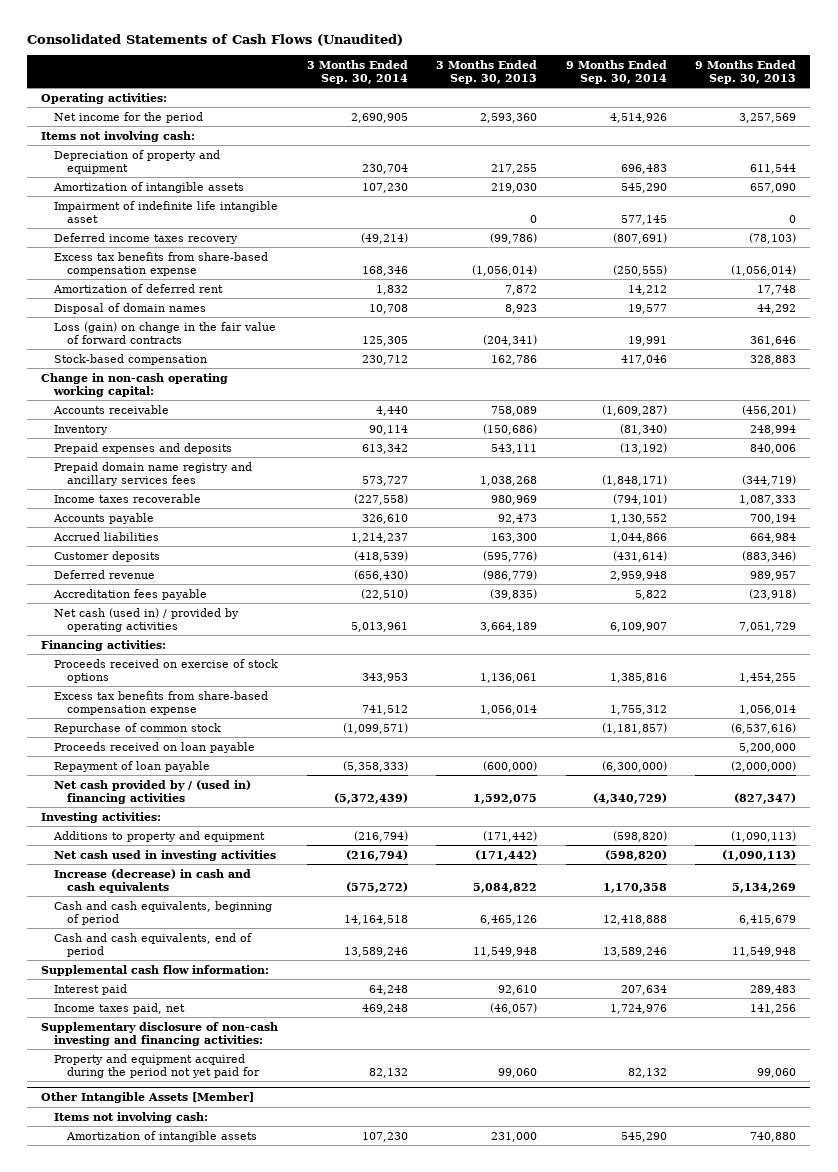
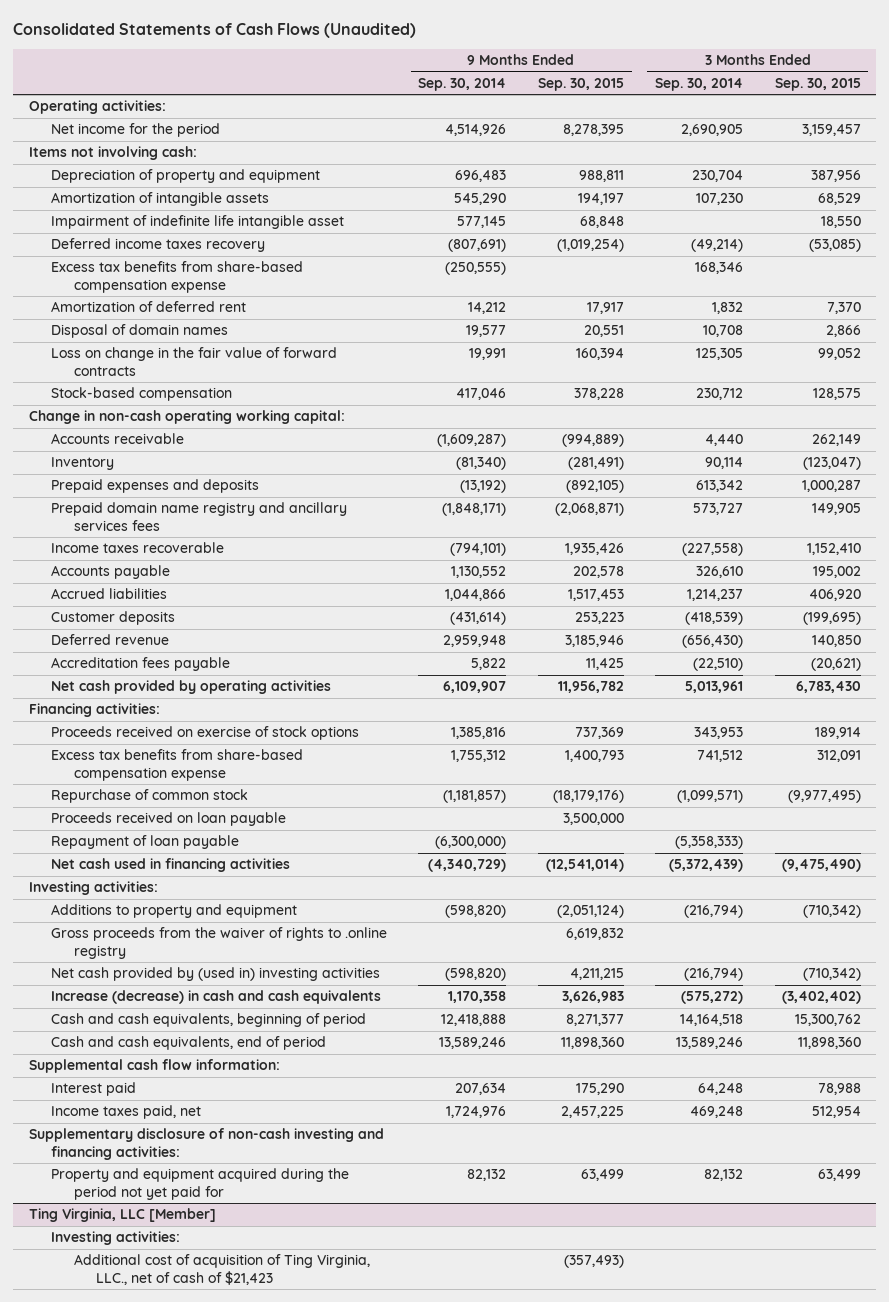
[436,59,538,84] 3 Months Ended Sep. 30, 2013 -> none
[695,59,797,84] 9 Months Ended Sep. 30, 2013 -> none
none -> [537,77,624,91] Sep. 30, 2015
none -> [774,77,861,91] Sep. 30, 2015
[54,321,277,344] Loss (gain) on change in the fair value of forward contracts -> [51,347,338,376] Loss on change in the fair value of forward contracts
[54,607,240,632] Net cash (used in) / provided by operating activities -> [51,680,332,695] Net cash provided by operating activities
[54,779,252,804] Net cash provided by / (used in) financing activities -> [51,858,291,873] Net cash used in financing activities
none -> [51,927,388,959] Gross proceeds from the waiver of rights to .online registry
[54,849,277,861] Net cash used in investing activities -> [51,967,381,982] Net cash provided by (used in) investing activities
[41,1092,255,1104] Other Intangible Assets [Member] -> none
[54,1111,209,1123] Items not involving cash: -> none
[65,1130,257,1142] Amortization of intangible assets -> none
none -> [28,1208,216,1223] Ting Virginia, LLC [Member]
none -> [51,1231,181,1246] Investing activities:
none -> [73,1254,370,1285] Additional cost of acquisition of Ting Virginia, LLC., net of cash of $21,423

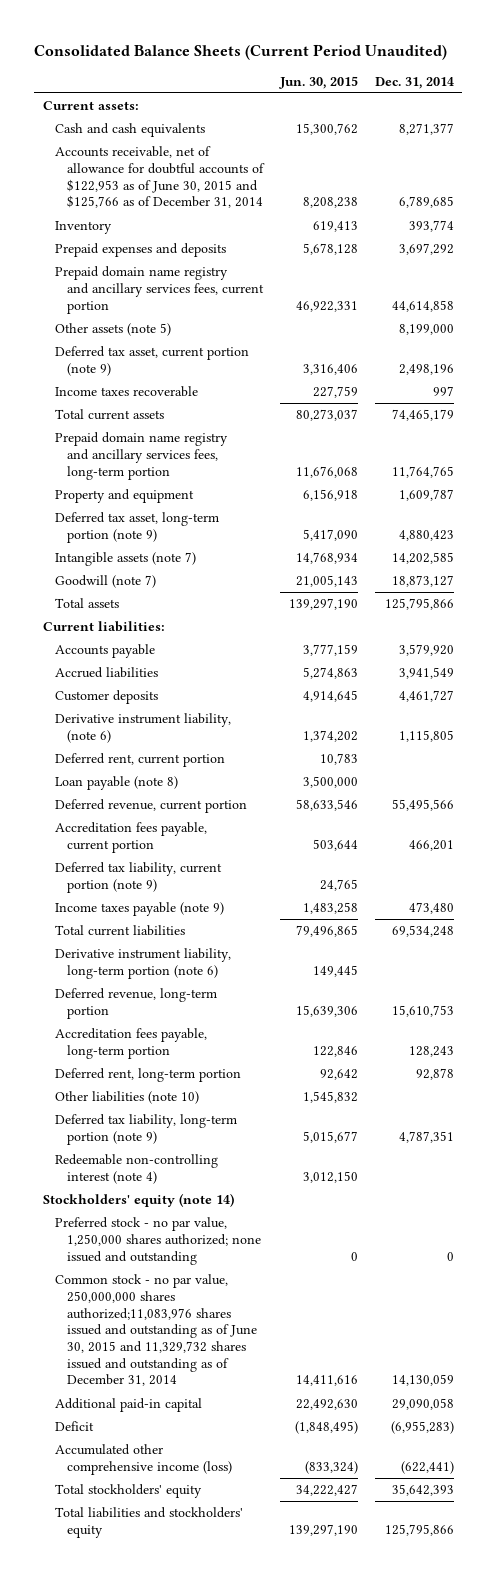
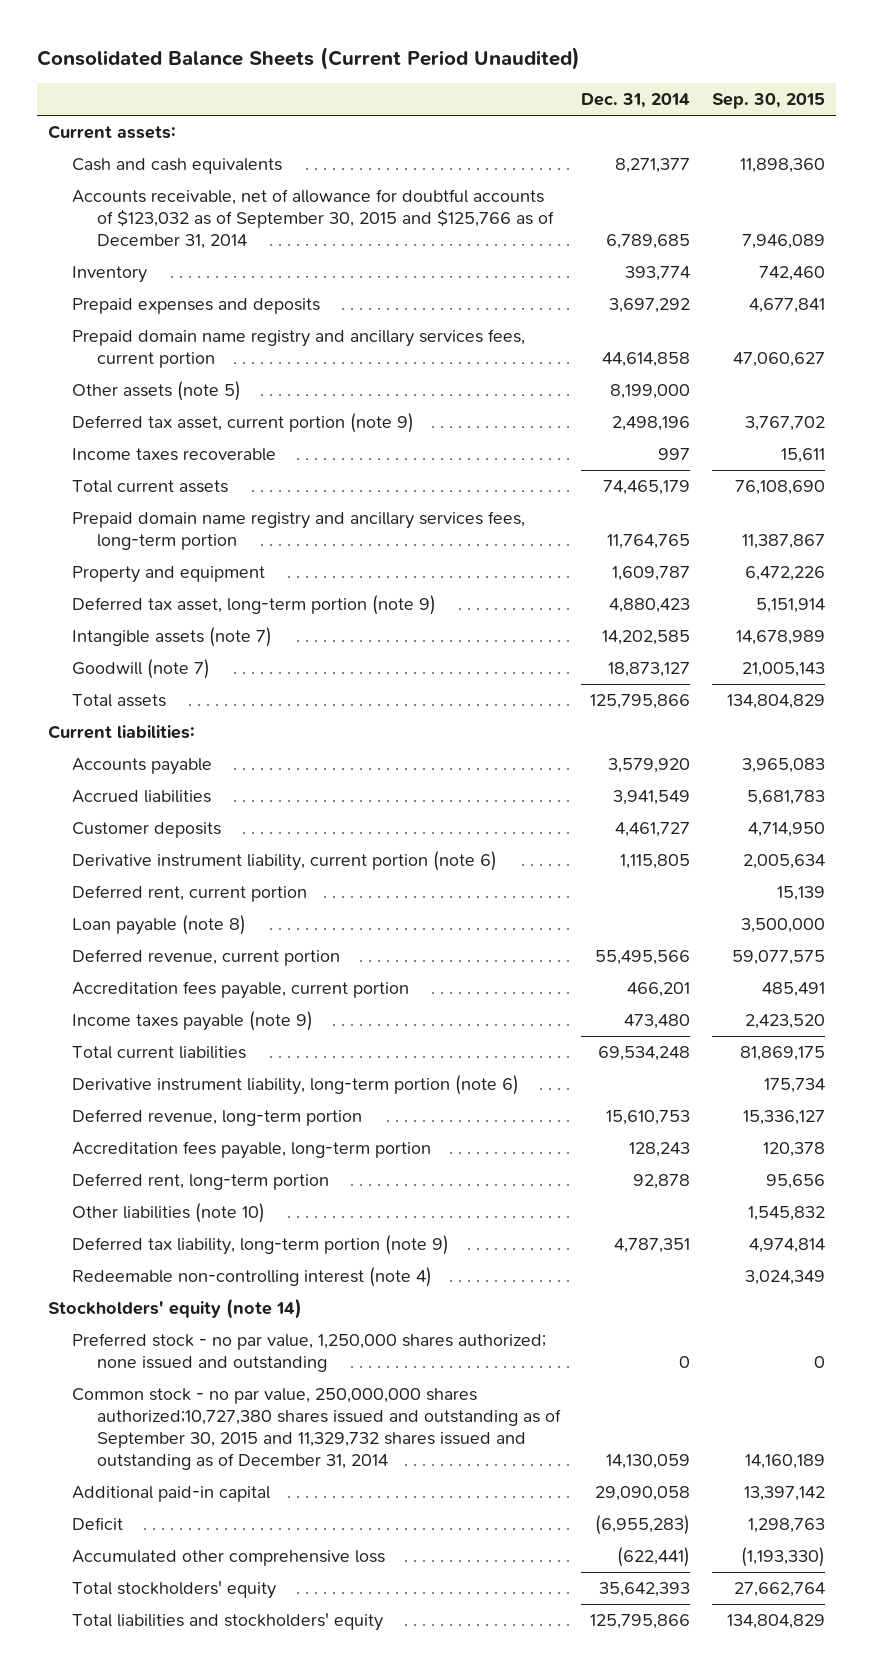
[279,75,359,89] Jun. 30, 2015 -> none
none -> [711,93,825,110] Sep. 30, 2015
[54,146,266,209] Accounts receivable, net of allowance for doubtful accounts of $122,953 as of June 30, 2015 and $125,766 as of December 31, 2014 -> [72,189,554,249] Accounts receivable, net of allowance for doubtful accounts of $123,032 as of September 30, 2015 and $125,766 as of December 31, 2014
[54,713,231,743] Derivative instrument liability, (note 6) -> [72,851,498,872] Derivative instrument liability, current portion (note 6)
[54,862,222,893] Deferred tax liability, current portion (note 9) -> none
[54,1274,258,1387] Common stock - no par value, 250,000,000 shares authorized;11,083,976 shares issued and outstanding as of June 30, 2015 and 11,329,732 shares issued and outstanding as of December 31, 2014 -> [72,1388,561,1470] Common stock - no par value, 250,000,000 shares authorized;10,727,380 shares issued and outstanding as of September 30, 2015 and 11,329,732 shares issued and outstanding as of December 31, 2014
[54,1444,233,1475] Accumulated other comprehensive income (loss) -> [72,1550,386,1567] Accumulated other comprehensive loss

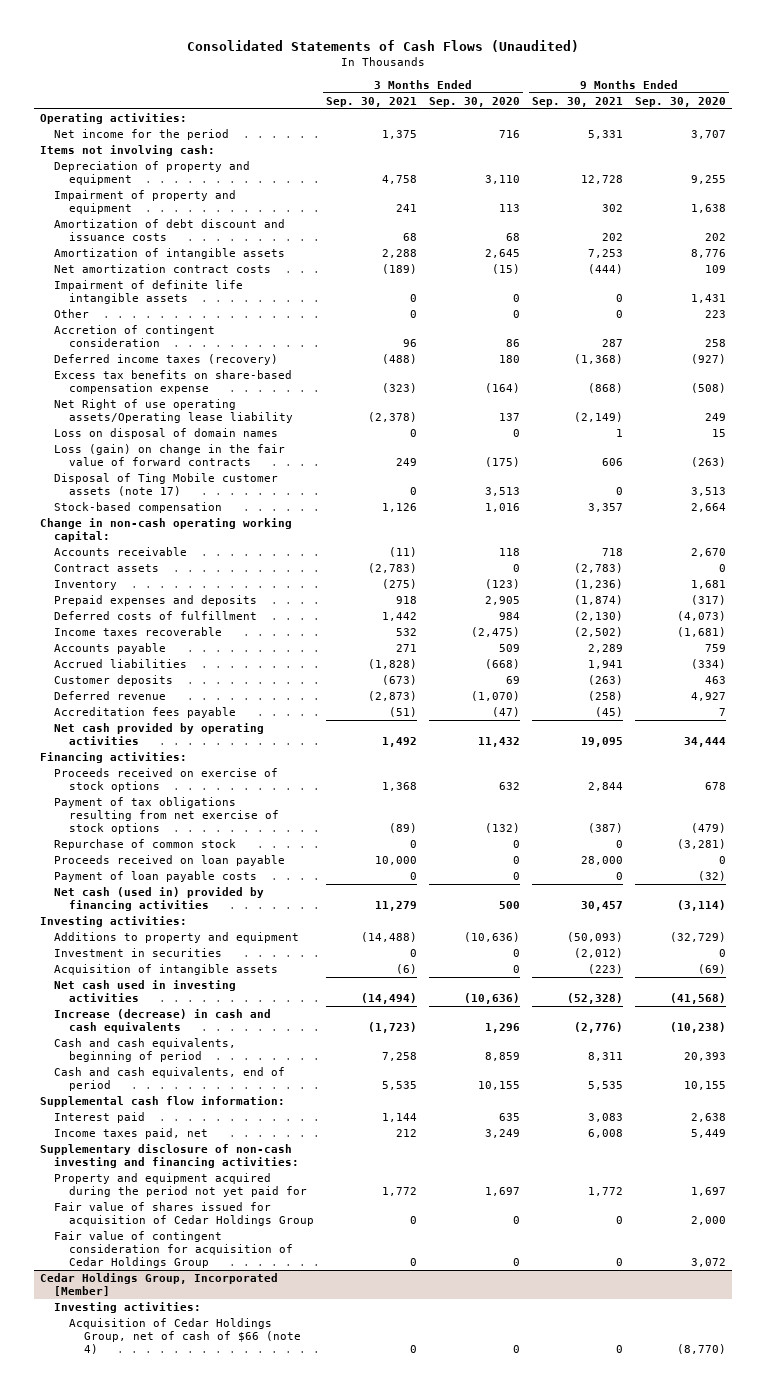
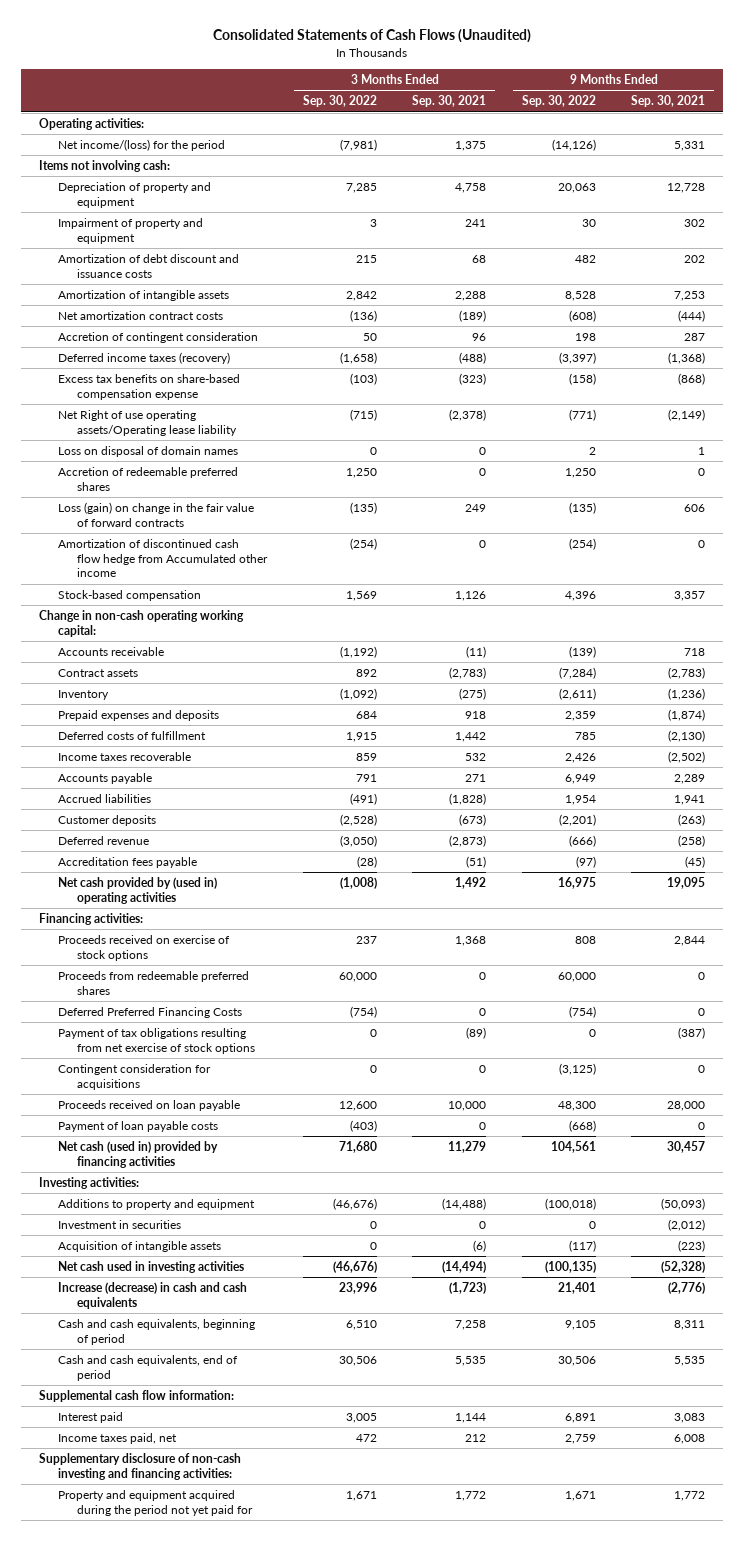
[429,96,521,107] Sep. 30, 2020 -> none
[635,96,727,107] Sep. 30, 2020 -> none
none -> [302,95,377,108] Sep. 30, 2022
none -> [521,95,596,108] Sep. 30, 2022
[54,128,230,140] Net income for the period -> [58,139,226,152] Net income/(loss) for the period
[54,279,244,304] Impairment of definite life intangible assets -> none
[54,308,90,318] Other -> none
none -> [58,467,239,491] Accretion of redeemable preferred shares
[54,472,279,496] Disposal of Ting Mobile customer assets (note 17) -> none
none -> [58,539,269,578] Amortization of discontinued cash flow hedge from Accumulated other income
[54,722,265,745] Net cash provided by operating activities -> [58,877,218,904] Net cash provided by (used in) operating activities
none -> [58,971,250,995] Proceeds from redeemable preferred shares
none -> [58,1007,243,1019] Deferred Preferred Financing Costs
[54,838,237,850] Repurchase of common stock -> none
none -> [58,1064,212,1090] Contingent consideration for acquisitions
[54,1201,315,1226] Fair value of shares issued for acquisition of Cedar Holdings Group -> none
[54,1230,294,1268] Fair value of contingent consideration for acquisition of Cedar Holdings Group -> none
[39,1272,278,1296] Cedar Holdings Group, Incorporated [Member] -> none
[54,1301,202,1313] Investing activities: -> none
[69,1317,301,1354] Acquisition of Cedar Holdings Group, net of cash of $66 (note 4) -> none

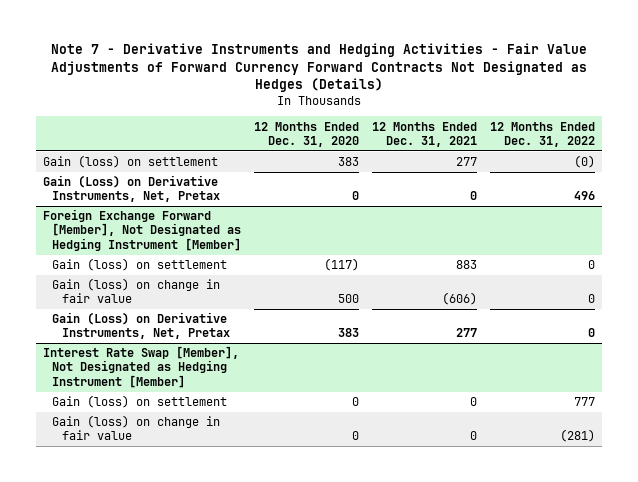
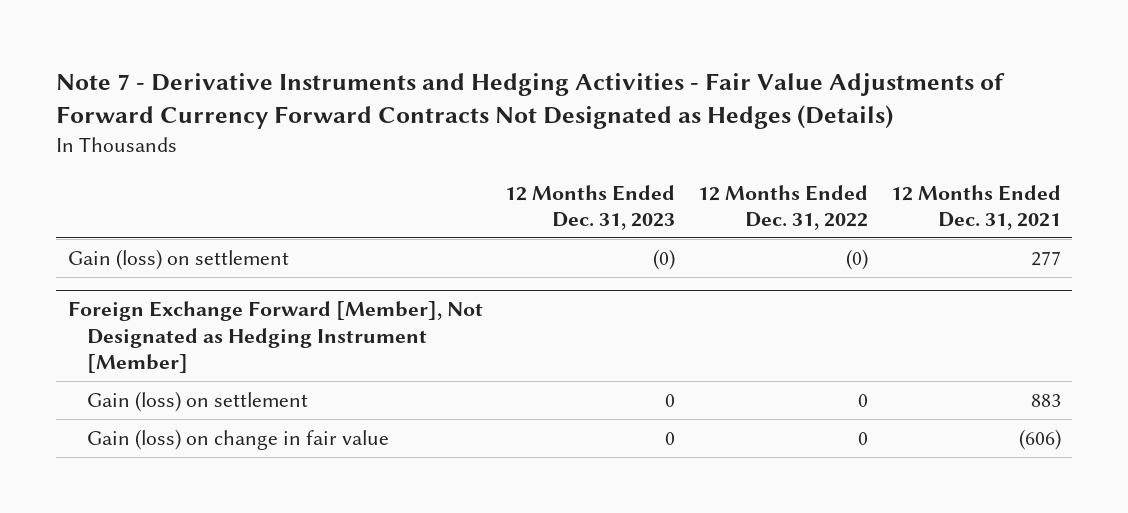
[254,121,360,147] 12 Months Ended Dec. 31, 2020 -> none
none -> [505,184,676,231] 12 Months Ended Dec. 31, 2023
[42,175,221,203] Gain (Loss) on Derivative Instruments, Net, Pretax -> none
[52,312,230,340] Gain (Loss) on Derivative Instruments, Net, Pretax -> none
[42,346,239,388] Interest Rate Swap [Member], Not Designated as Hedging Instrument [Member] -> none
[52,395,228,409] Gain (loss) on settlement -> none
[52,415,221,441] Gain (loss) on change in fair value -> none

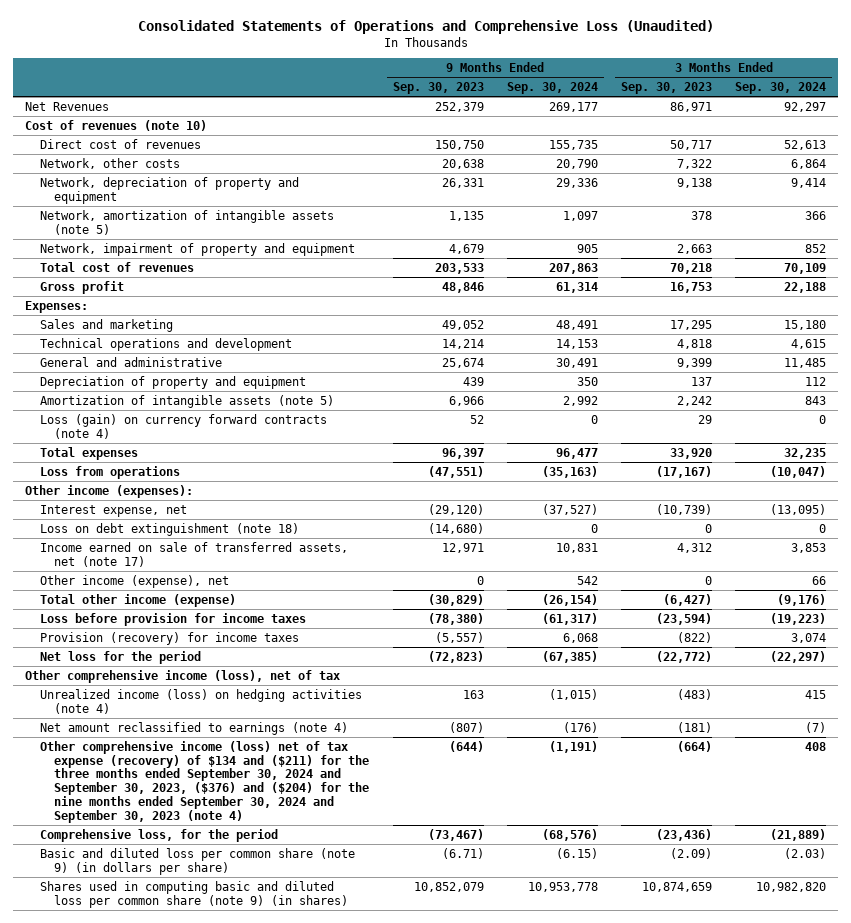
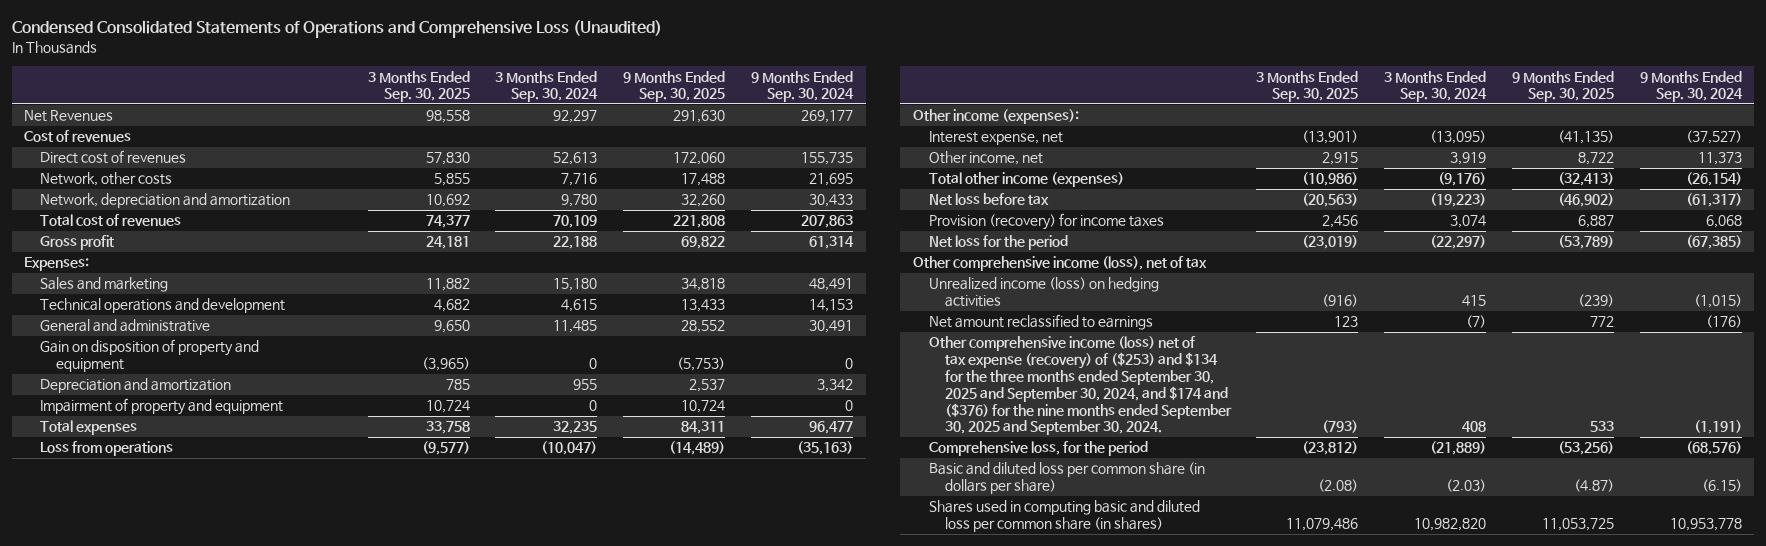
[137,20,714,35] Consolidated Statements of Operations and Comprehensive Loss (Unaudited) -> [11,20,662,39] Condensed Consolidated Statements of Operations and Comprehensive Loss (Unaudited)
[392,82,484,95] Sep. 30, 2023 -> none
[621,82,713,95] Sep. 30, 2023 -> none
none -> [367,70,470,103] 3 Months Ended Sep. 30, 2025
none -> [622,70,725,103] 9 Months Ended Sep. 30, 2025
[25,119,208,131] Cost of revenues (note 10) -> [24,130,132,143] Cost of revenues
[39,176,299,204] Network, depreciation of property and equipment -> none
[39,209,334,235] Network, amortization of intangible assets (note 5) -> none
[39,242,355,256] Network, impairment of property and equipment -> none
[555,158,598,169] 20,790 -> [808,173,853,187] 21,695
[791,158,827,169] 6,864 -> [561,173,598,187] 7,716
none -> [40,193,291,209] Network, depreciation and amortization
[39,394,334,408] Amortization of intangible assets (note 5) -> none
[39,413,327,439] Loss (gain) on currency forward contracts (note 4) -> none
none -> [40,339,260,373] Gain on disposition of property and equipment
[39,375,306,389] Depreciation of property and equipment -> [40,378,232,394] Depreciation and amortization
[576,376,598,386] 350 -> [816,379,853,393] 3,342
[805,376,827,386] 112 -> [573,379,598,391] 955
none -> [40,398,284,416] Impairment of property and equipment
[39,522,299,536] Loss on debt extinguishment (note 18) -> none
[39,541,348,567] Income earned on sale of transferred assets, net (note 17) -> none
[39,574,229,588] Other income (expense), net -> [928,151,1043,166] Other income, net
[576,575,598,585] 542 -> [1697,152,1742,166] 11,373
[812,575,827,585] 66 -> [1450,152,1487,166] 3,919
[39,593,236,607] Total other income (expense) -> [928,172,1124,188] Total other income (expenses)
[39,612,306,626] Loss before provision for income taxes -> [928,193,1049,206] Net loss before tax
[39,688,362,714] Unrealized income (loss) on hedging activities (note 4) -> [928,277,1159,308] Unrealized income (loss) on hedging activities
[39,721,348,735] Net amount reclassified to earnings (note 4) -> [928,314,1153,331] Net amount reclassified to earnings
[39,740,370,824] Other comprehensive income (loss) net of tax expense (recovery) of $134 and ($211) for the three months ended September 30, 2024 and September 30, 2023, ($376) and ($204) for the nine months ended September 30, 2024 and September 30, 2023 (note 4) -> [928,336,1232,436] Other comprehensive income (loss) net of tax expense (recovery) of ($253) and $134 for the three months ended September 30, 2025 and September 30, 2024, and $174 and ($376) for the nine months ended September 30, 2025 and September 30, 2024.
[39,847,355,875] Basic and diluted loss per common share (note 9) (in dollars per share) -> [928,462,1205,495] Basic and diluted loss per common share (in dollars per share)
[39,880,349,908] Shares used in computing basic and diluted loss per common share (note 9) (in shares) -> [928,500,1200,533] Shares used in computing basic and diluted loss per common share (in shares)

